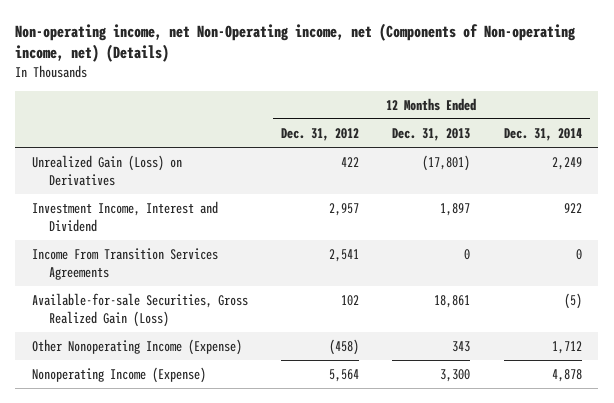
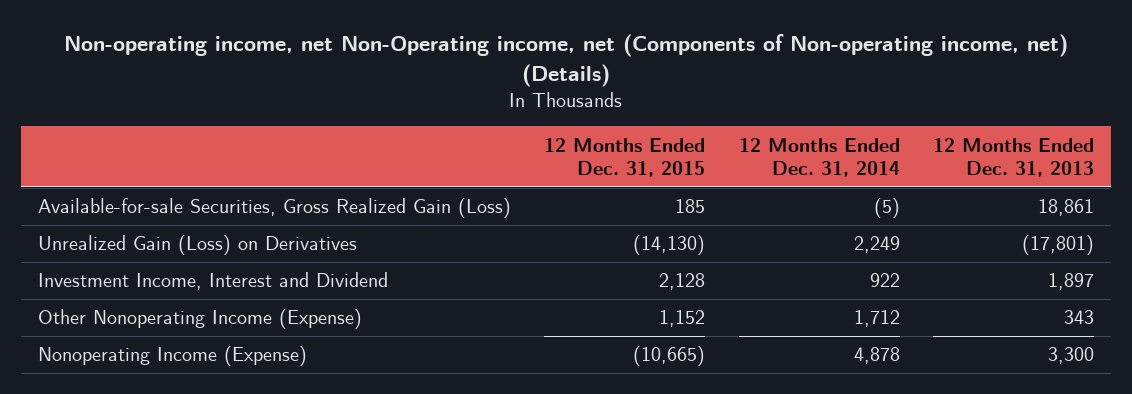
[281,128,360,142] Dec. 31, 2012 -> none
none -> [544,137,706,178] 12 Months Ended Dec. 31, 2015
[31,293,248,327] Available-for-sale Securities, Gross Realized Gain (Loss) -> [37,198,511,219] Available-for-sale Securities, Gross Realized Gain (Loss)
[31,248,218,280] Income From Transition Services Agreements -> none

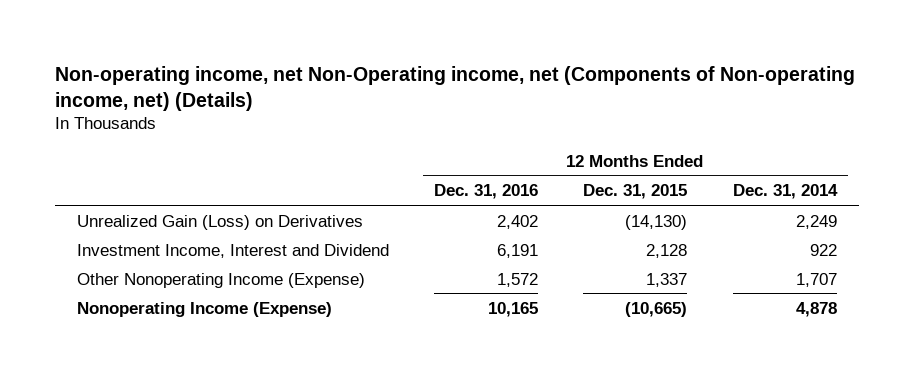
[933,137,1095,178] 12 Months Ended Dec. 31, 2013 -> none
none -> [434,184,539,200] Dec. 31, 2016
[37,198,511,219] Available-for-sale Securities, Gross Realized Gain (Loss) -> none
[659,310,706,328] 1,152 -> [646,272,688,287] 1,337
[853,310,900,328] 1,712 -> [795,272,837,287] 1,707

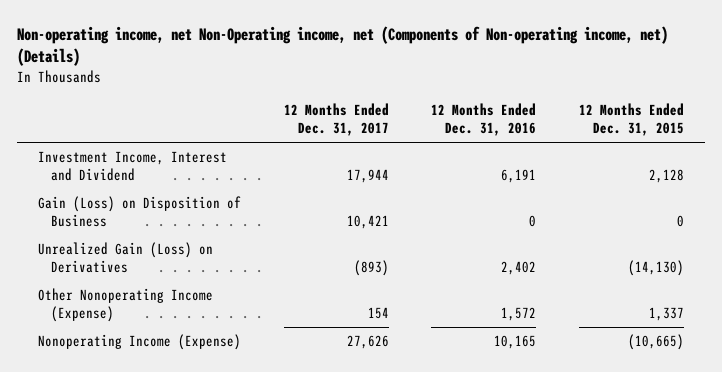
[732,184,838,200] Dec. 31, 2014 -> none
none -> [283,103,389,137] 12 Months Ended Dec. 31, 2017
none -> [38,196,242,227] Gain (Loss) on Disposition of Business
[77,214,364,230] Unrealized Gain (Loss) on Derivatives -> [38,242,214,273] Unrealized Gain (Loss) on Derivatives

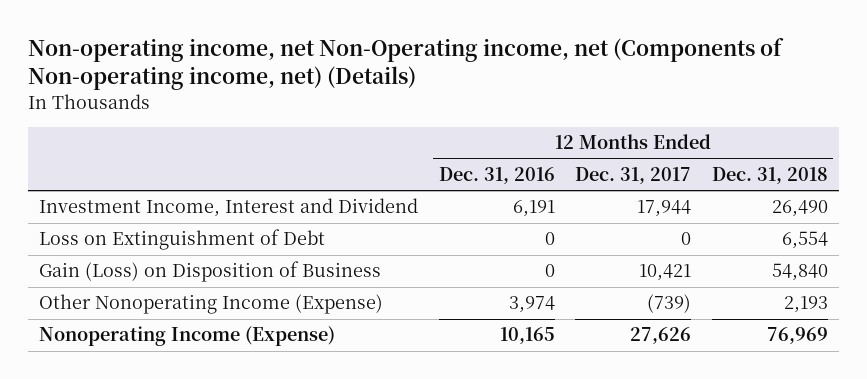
[578,103,684,137] 12 Months Ended Dec. 31, 2015 -> none
none -> [712,166,829,184] Dec. 31, 2018
none -> [38,229,325,251] Loss on Extinguishment of Debt
[38,242,214,273] Unrealized Gain (Loss) on Derivatives -> none
[367,306,389,319] 154 -> [647,294,692,314] (739)
[501,306,537,321] 1,572 -> [508,296,555,314] 3,974

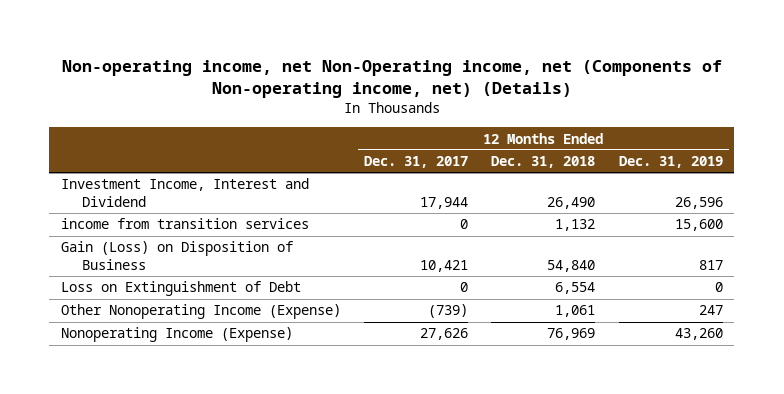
[438,166,555,184] Dec. 31, 2016 -> none
none -> [618,156,723,169] Dec. 31, 2019
none -> [61,218,310,230] income from transition services
[38,229,325,251] Loss on Extinguishment of Debt -> [61,281,302,297] Loss on Extinguishment of Debt
[784,296,829,314] 2,193 -> [555,305,596,318] 1,061

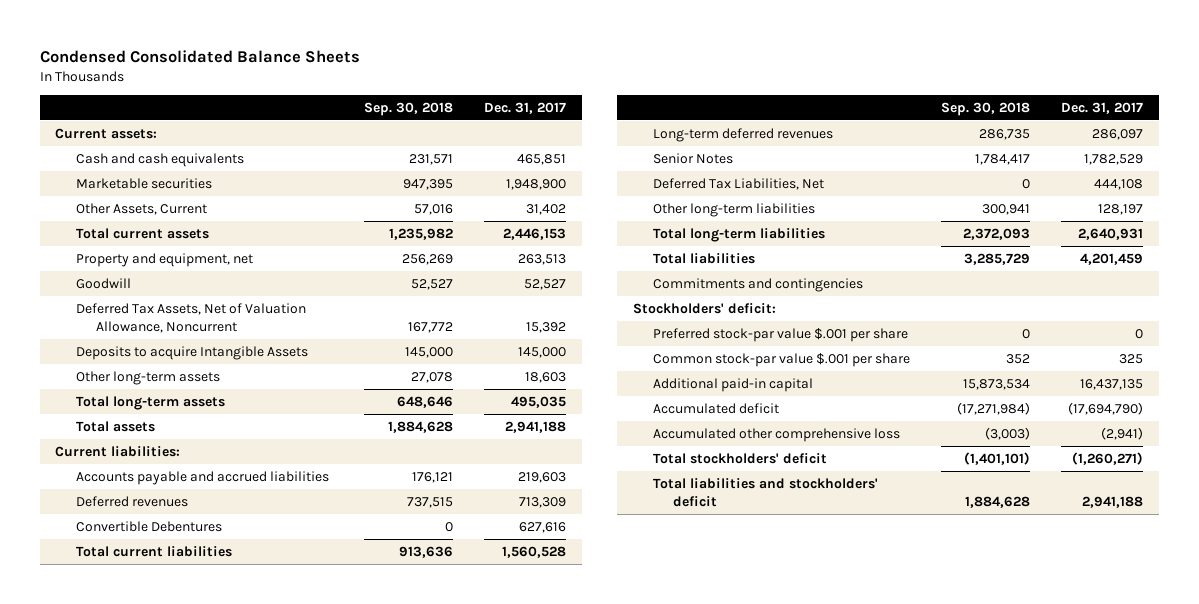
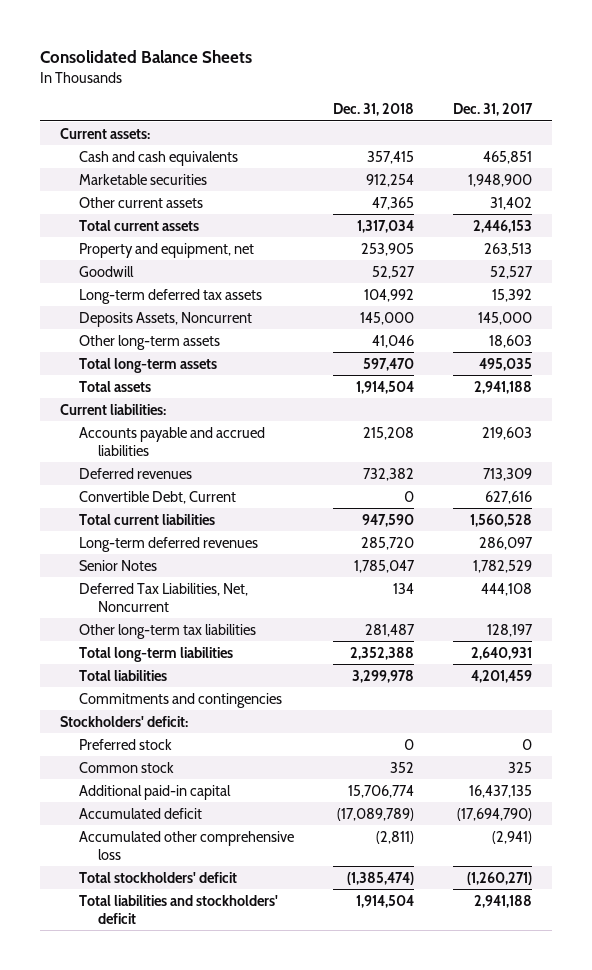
[39,49,360,63] Condensed Consolidated Balance Sheets -> [40,50,253,64] Consolidated Balance Sheets
[363,101,453,116] Sep. 30, 2018 -> none
none -> [333,103,415,117] Dec. 31, 2018
[75,202,207,215] Other Assets, Current -> [78,196,203,208] Other current assets
[75,302,306,334] Deferred Tax Assets, Net of Valuation Allowance, Noncurrent -> [78,288,262,304] Long-term deferred tax assets
[75,345,308,360] Deposits to acquire Intangible Assets -> [78,311,252,327] Deposits Assets, Noncurrent
[75,520,222,532] Convertible Debentures -> [78,490,236,504] Convertible Debt, Current
[652,177,824,190] Deferred Tax Liabilities, Net -> [78,582,248,612] Deferred Tax Liabilities, Net, Noncurrent
[652,202,815,217] Other long-term liabilities -> [78,623,256,639] Other long-term tax liabilities
[652,327,908,342] Preferred stock-par value $.001 per share -> [78,738,172,750] Preferred stock
[652,352,910,367] Common stock-par value $.001 per share -> [78,761,174,773] Common stock

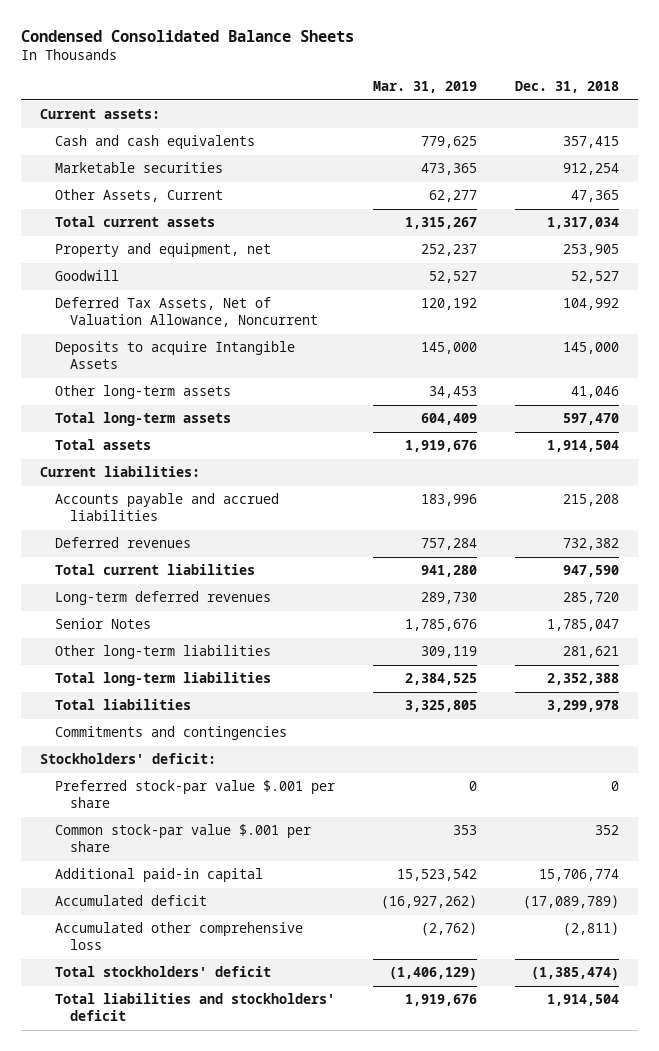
[40,50,253,64] Consolidated Balance Sheets -> [21,30,355,43] Condensed Consolidated Balance Sheets
[453,103,534,117] Dec. 31, 2017 -> none
none -> [372,81,477,94] Mar. 31, 2019
[78,196,203,208] Other current assets -> [55,189,224,203] Other Assets, Current
[78,288,262,304] Long-term deferred tax assets -> [55,297,318,328] Deferred Tax Assets, Net of Valuation Allowance, Noncurrent
[78,311,252,327] Deposits Assets, Noncurrent -> [55,341,296,370] Deposits to acquire Intangible Assets
[78,490,236,504] Convertible Debt, Current -> none
[78,582,248,612] Deferred Tax Liabilities, Net, Noncurrent -> none
[78,623,256,639] Other long-term tax liabilities -> [55,645,272,660] Other long-term liabilities
[365,623,416,637] 281,487 -> [562,646,619,659] 281,621
[78,738,172,750] Preferred stock -> [55,780,336,809] Preferred stock-par value $.001 per share
[78,761,174,773] Common stock -> [55,824,312,853] Common stock-par value $.001 per share

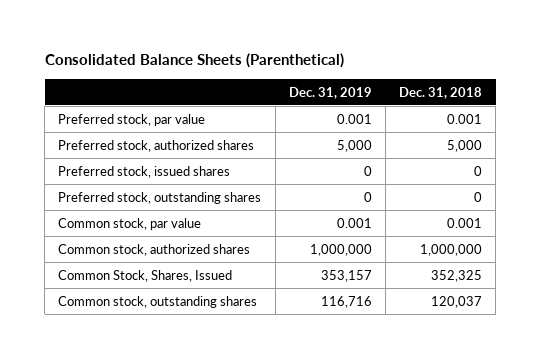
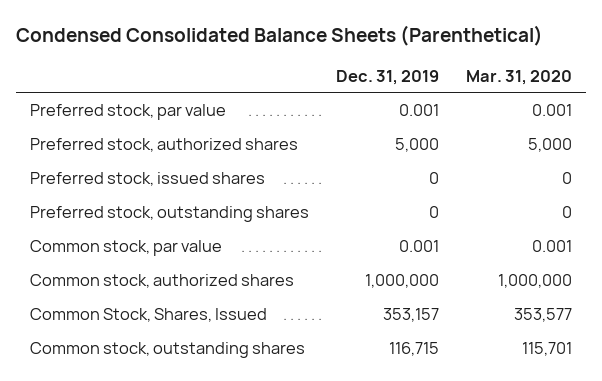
[44,53,344,69] Consolidated Balance Sheets (Parenthetical) -> [16,24,544,46] Condensed Consolidated Balance Sheets (Parenthetical)
[399,86,483,99] Dec. 31, 2018 -> none
none -> [466,69,573,85] Mar. 31, 2020
[320,295,372,308] 116,716 -> [388,341,439,356] 116,715

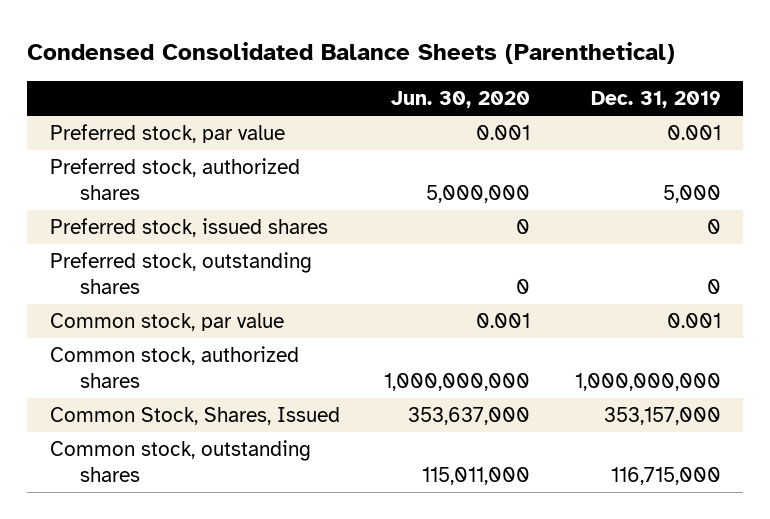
[466,69,573,85] Mar. 31, 2020 -> none
none -> [391,91,531,109] Jun. 30, 2020
[364,273,439,288] 1,000,000 -> [574,372,721,391] 1,000,000,000
[382,307,439,322] 353,157 -> [603,407,721,426] 353,157,000
[388,341,439,356] 116,715 -> [610,466,721,485] 116,715,000

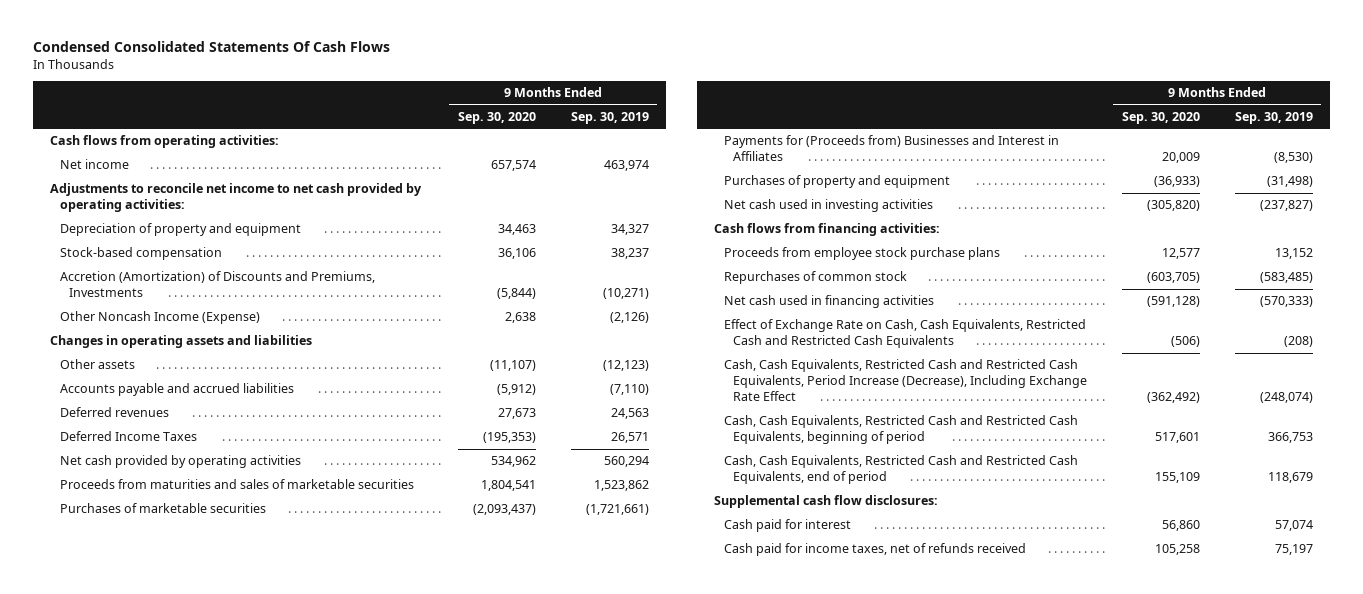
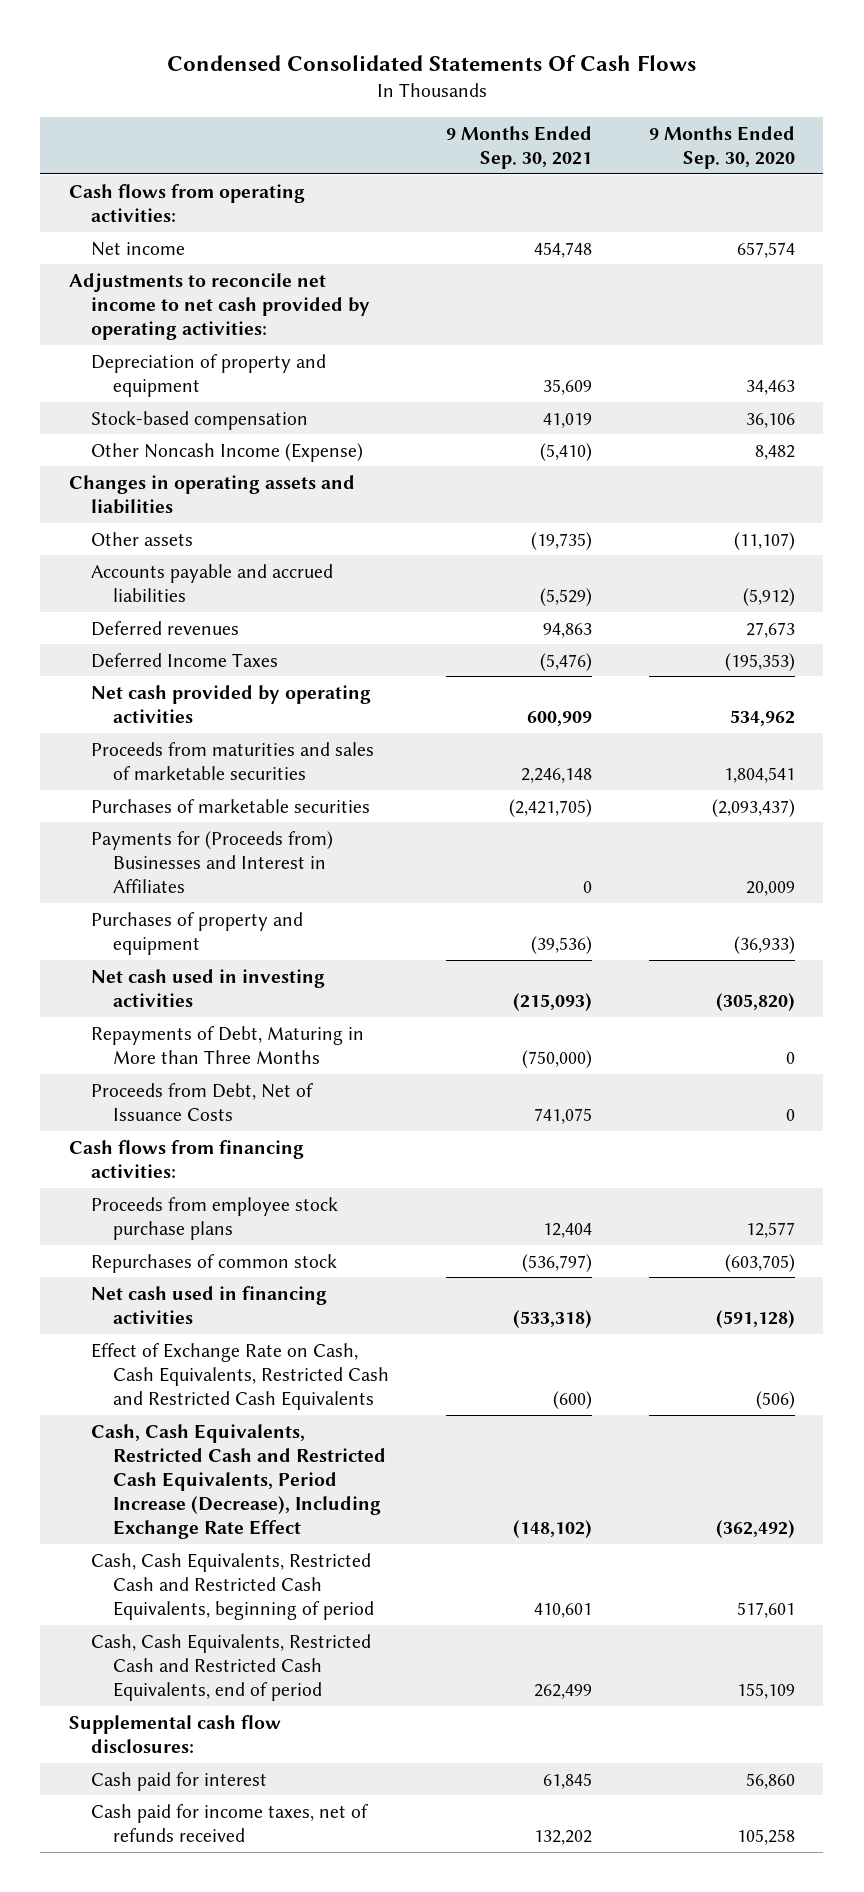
[570,111,649,124] Sep. 30, 2019 -> none
none -> [445,125,592,169] 9 Months Ended Sep. 30, 2021
[59,271,375,298] Accretion (Amortization) of Discounts and Premiums, Investments -> none
[505,312,537,324] 2,638 -> [754,444,795,460] 8,482
none -> [90,1025,364,1064] Repayments of Debt, Maturing in More than Three Months
none -> [90,1082,314,1121] Proceeds from Debt, Net of Issuance Costs

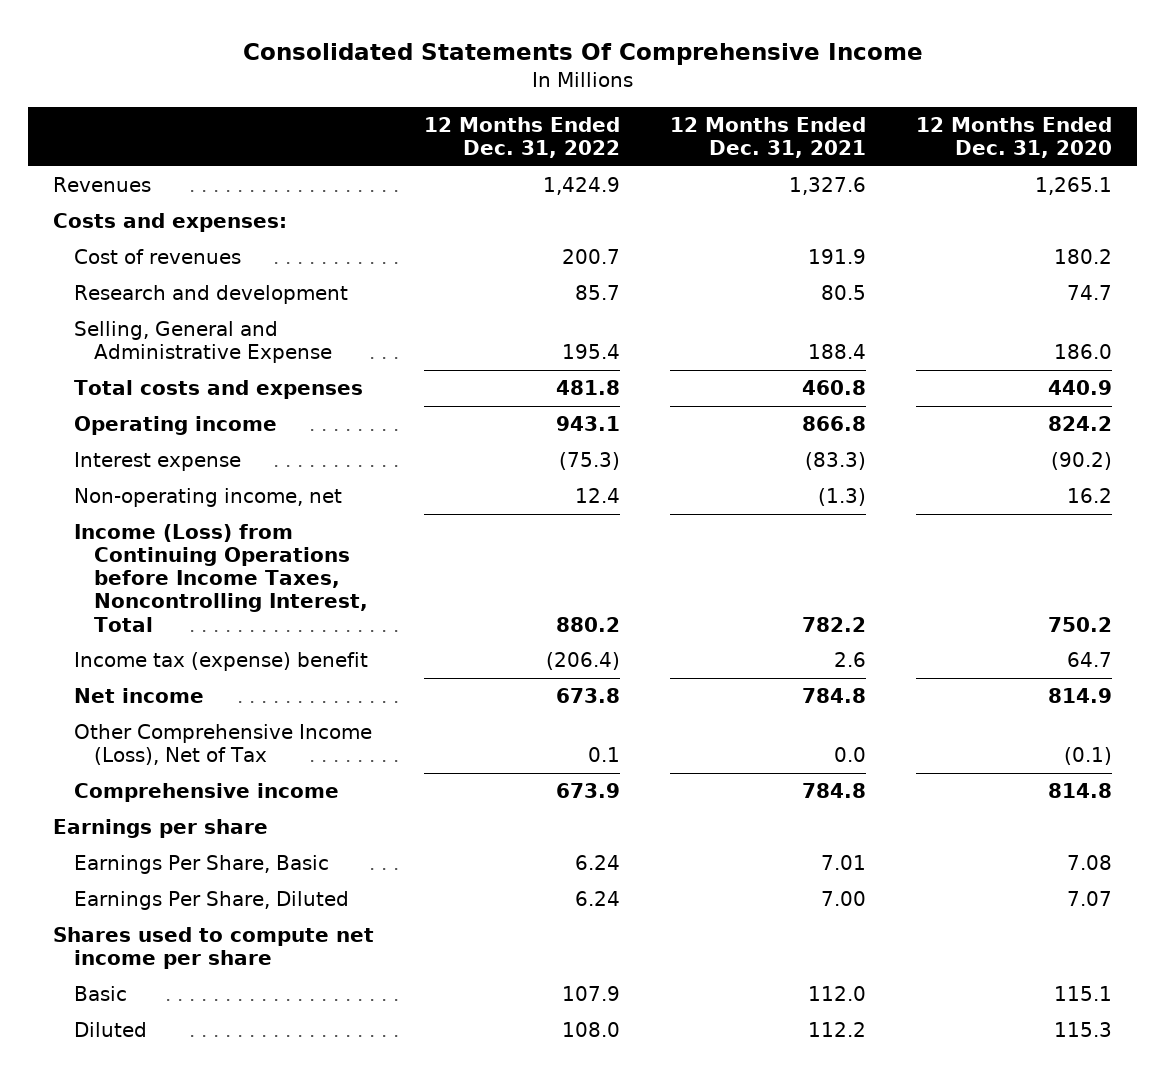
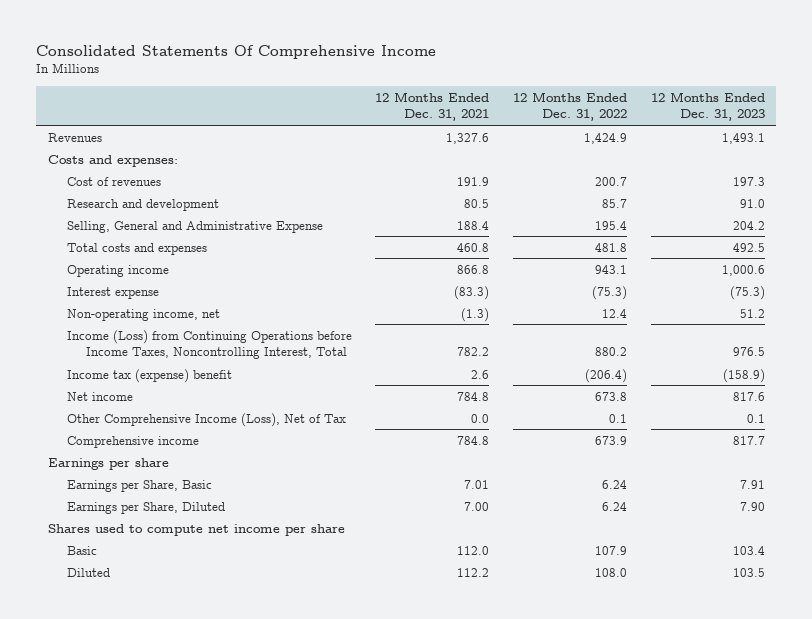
[916,117,1113,159] 12 Months Ended Dec. 31, 2020 -> none
none -> [650,91,765,122] 12 Months Ended Dec. 31, 2023
[73,855,329,875] Earnings Per Share, Basic -> [66,479,212,492] Earnings per Share, Basic
[73,891,349,911] Earnings Per Share, Diluted -> [66,501,225,514] Earnings per Share, Diluted

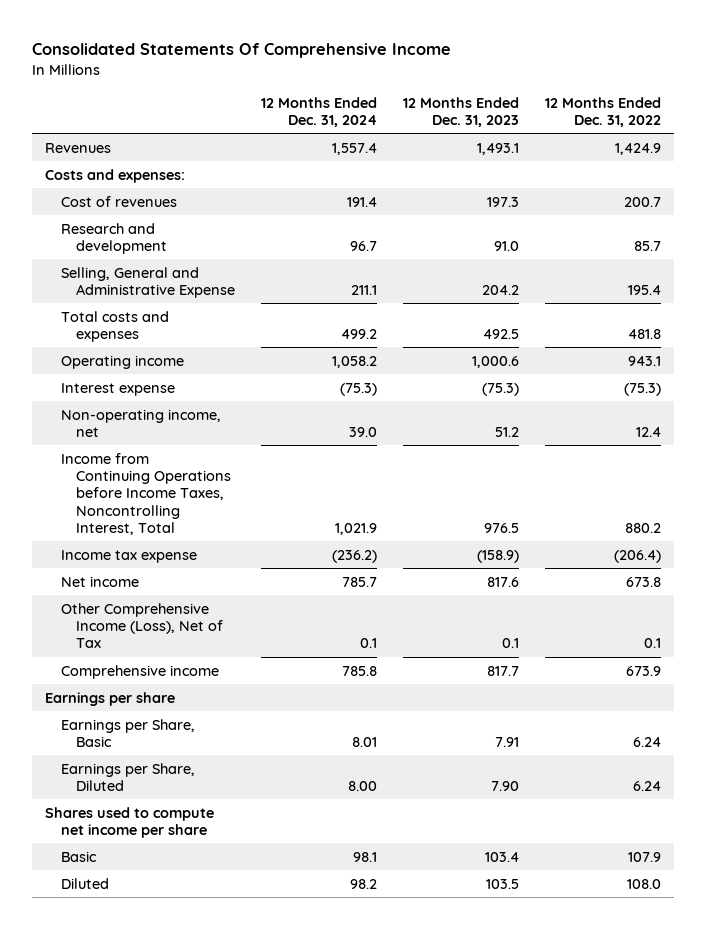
[375,91,490,122] 12 Months Ended Dec. 31, 2021 -> none
none -> [260,96,377,128] 12 Months Ended Dec. 31, 2024
[66,329,352,360] Income (Loss) from Continuing Operations before Income Taxes, Noncontrolling Interest, Total -> [60,452,231,536] Income from Continuing Operations before Income Taxes, Noncontrolling Interest, Total
[66,368,232,383] Income tax (expense) benefit -> [60,549,197,563] Income tax expense

